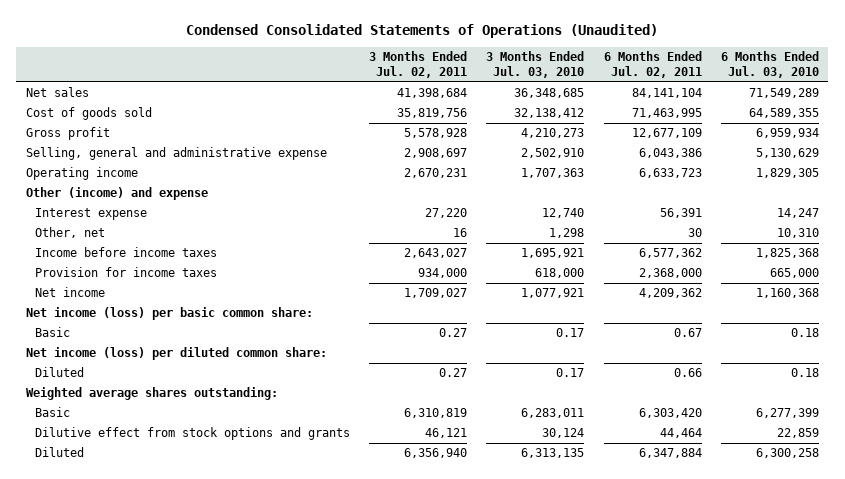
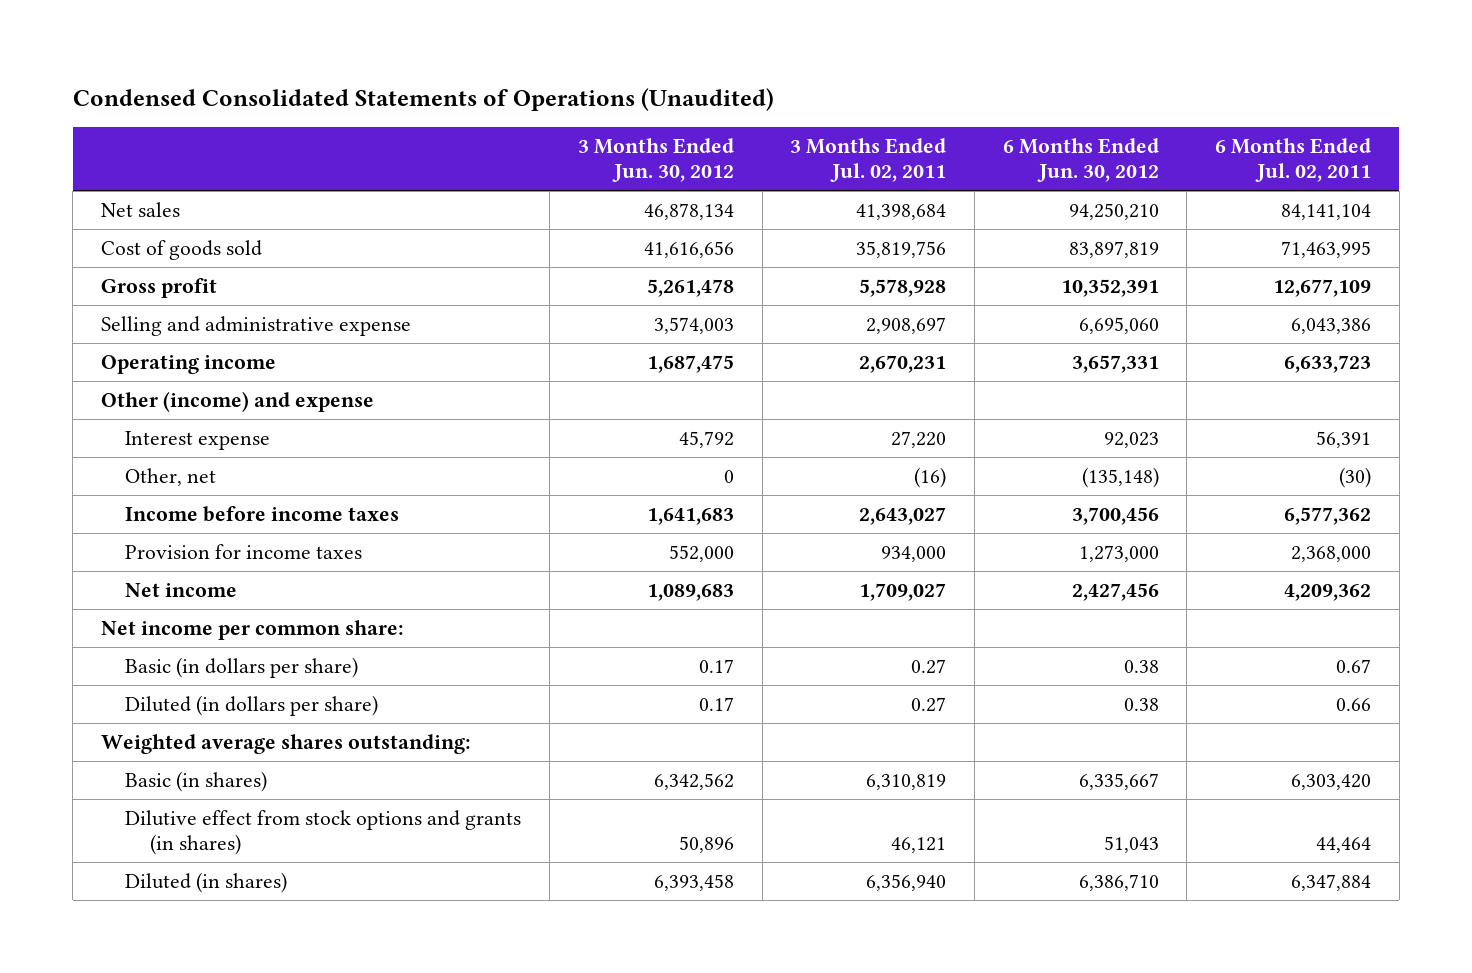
[486,50,585,79] 3 Months Ended Jul. 03, 2010 -> none
[720,50,819,79] 6 Months Ended Jul. 03, 2010 -> none
none -> [577,138,734,183] 3 Months Ended Jun. 30, 2012
none -> [1002,138,1159,183] 6 Months Ended Jun. 30, 2012
[26,147,328,161] Selling, general and administrative expense -> [101,315,412,336] Selling and administrative expense
[453,228,468,238] 16 -> [914,466,947,488] (16)
[687,228,702,238] 30 -> [1339,466,1372,488] (30)
[26,347,328,361] Net income (loss) per diluted common share: -> none
[26,307,314,321] Net income (loss) per basic common share: -> [101,619,405,640] Net income per common share:
[34,327,70,338] Basic -> [125,656,359,678] Basic (in dollars per share)
[34,367,84,378] Diluted -> [125,694,379,716] Diluted (in dollars per share)
[34,407,70,418] Basic -> [125,770,268,792] Basic (in shares)
[34,427,350,441] Dilutive effect from stock options and grants -> [125,809,522,855] Dilutive effect from stock options and grants (in shares)
[34,447,84,458] Diluted -> [125,871,288,893] Diluted (in shares)

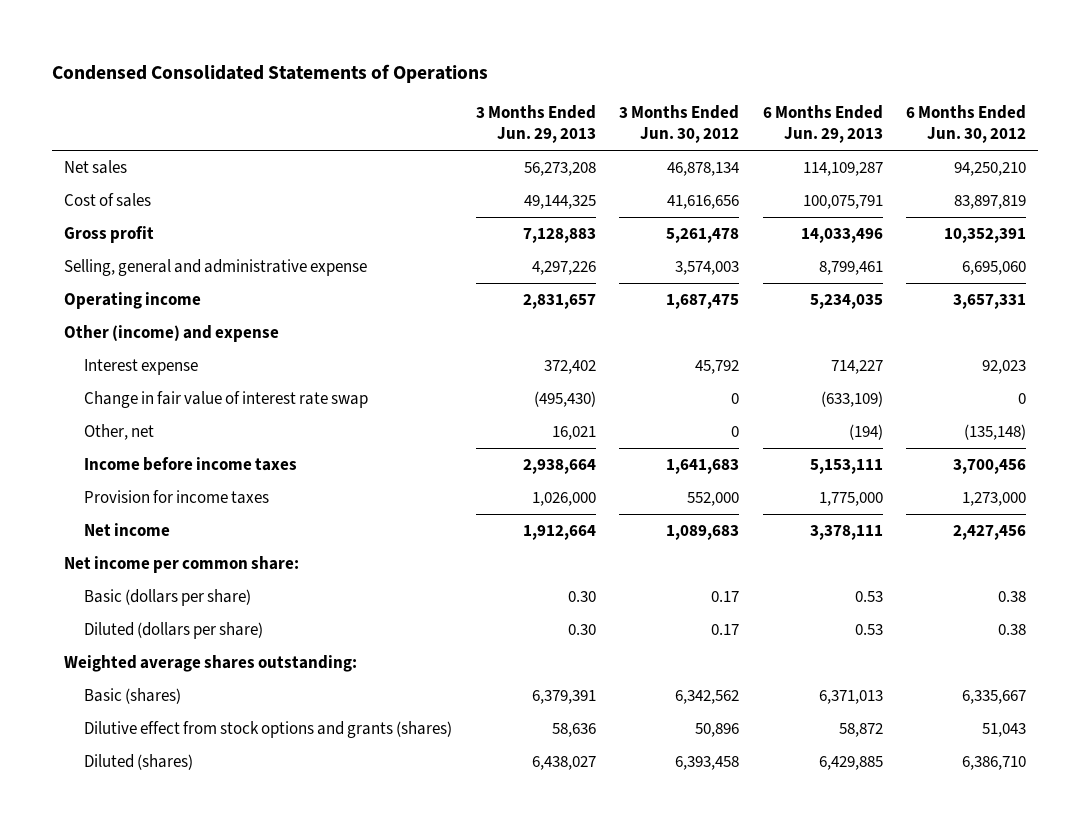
[72,88,774,112] Condensed Consolidated Statements of Operations (Unaudited) -> [52,63,489,83] Condensed Consolidated Statements of Operations
[790,138,947,183] 3 Months Ended Jul. 02, 2011 -> none
[1215,138,1372,183] 6 Months Ended Jul. 02, 2011 -> none
none -> [475,104,596,144] 3 Months Ended Jun. 29, 2013
none -> [762,104,883,144] 6 Months Ended Jun. 29, 2013
[101,239,263,260] Cost of goods sold -> [63,193,151,208] Cost of sales
[101,315,412,336] Selling and administrative expense -> [63,259,367,277] Selling, general and administrative expense
none -> [84,391,369,409] Change in fair value of interest rate swap
[125,656,359,678] Basic (in dollars per share) -> [84,589,252,607] Basic (dollars per share)
[125,694,379,716] Diluted (in dollars per share) -> [84,622,264,640] Diluted (dollars per share)
[125,770,268,792] Basic (in shares) -> [84,688,182,705] Basic (shares)
[125,809,522,855] Dilutive effect from stock options and grants (in shares) -> [84,721,453,739] Dilutive effect from stock options and grants (shares)
[125,871,288,893] Diluted (in shares) -> [84,754,194,771] Diluted (shares)

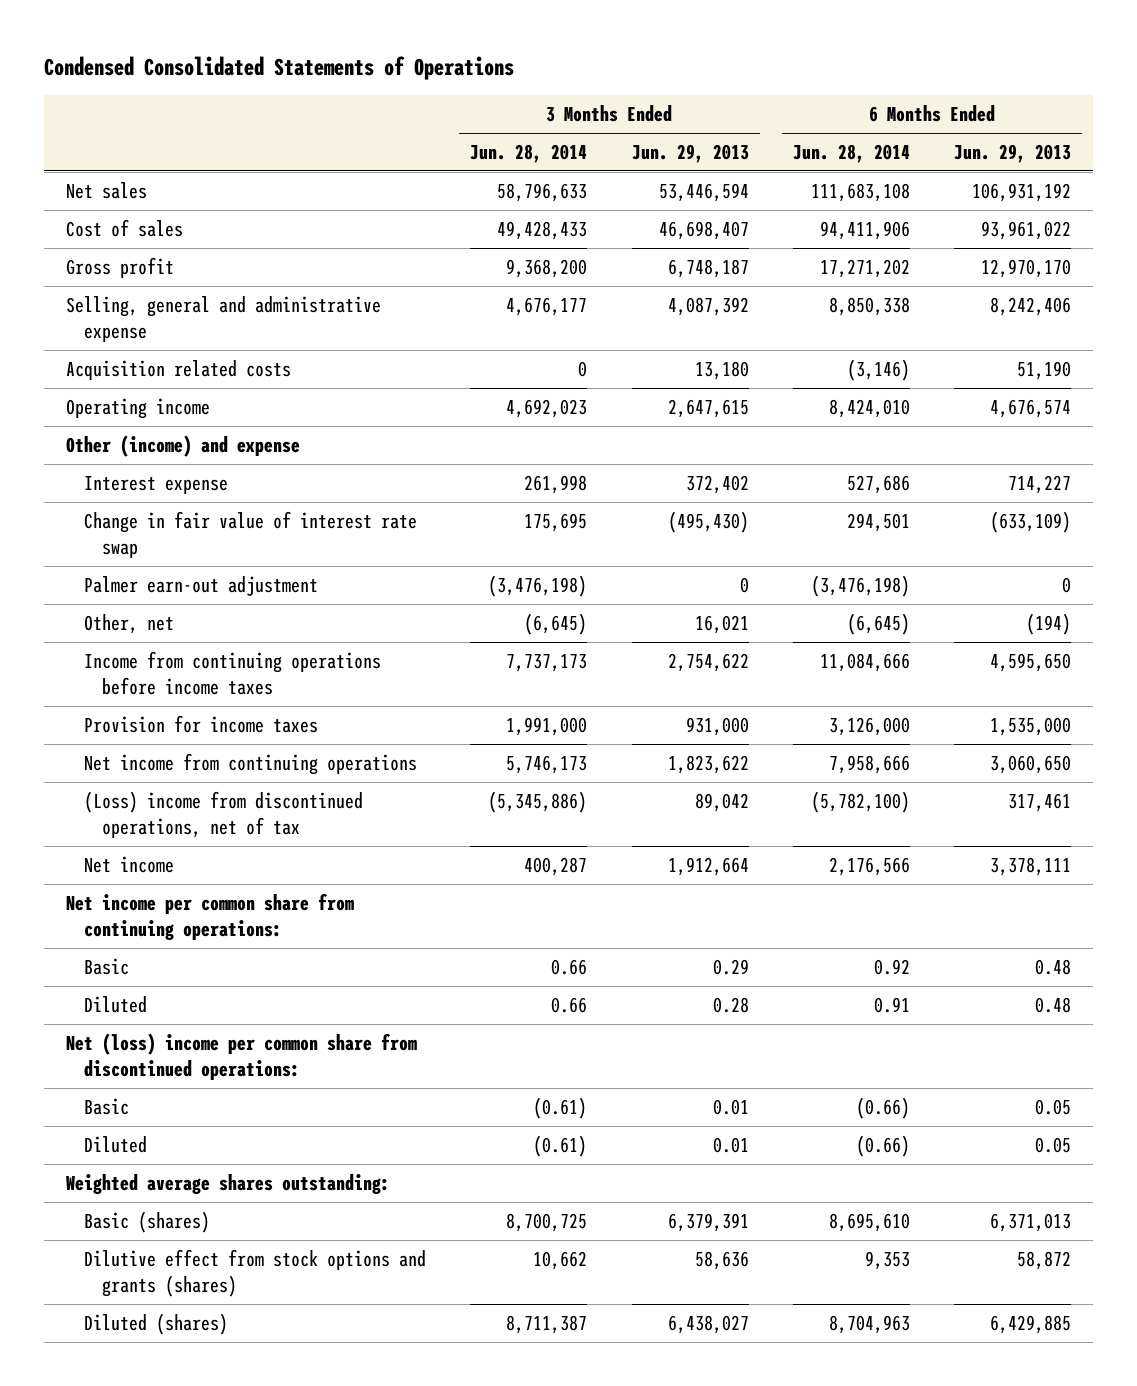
[619,104,740,144] 3 Months Ended Jun. 30, 2012 -> none
[906,104,1027,144] 6 Months Ended Jun. 30, 2012 -> none
none -> [470,143,588,163] Jun. 28, 2014
none -> [792,143,910,163] Jun. 28, 2014
[523,162,596,177] 56,273,208 -> [658,182,749,202] 53,446,594
[802,162,883,177] 114,109,287 -> [972,182,1072,202] 106,931,192
[523,195,596,210] 49,144,325 -> [658,220,749,240] 46,698,407
[802,195,883,210] 100,075,791 -> [981,220,1072,240] 93,961,022
[522,228,596,244] 7,128,883 -> [667,258,749,278] 6,748,187
[800,228,883,244] 14,033,496 -> [981,258,1072,278] 12,970,170
[531,261,596,276] 4,297,226 -> [667,296,749,316] 4,087,392
[818,261,883,276] 8,799,461 -> [990,296,1072,316] 8,242,406
none -> [66,359,292,380] Acquisition related costs
[522,294,596,310] 2,831,657 -> [667,398,749,418] 2,647,615
[809,294,883,310] 5,234,035 -> [990,398,1072,418] 4,676,574
none -> [83,575,318,596] Palmer earn-out adjustment
[84,457,298,472] Income before income taxes -> [83,650,381,695] Income from continuing operations before income taxes
[522,459,596,475] 2,938,664 -> [667,652,749,672] 2,754,622
[809,459,883,475] 5,153,111 -> [990,652,1072,672] 4,595,650
[531,492,596,507] 1,026,000 -> [685,716,749,736] 931,000
[818,492,883,507] 1,775,000 -> [990,716,1072,736] 1,535,000
none -> [83,752,417,775] Net income from continuing operations
none -> [83,790,363,838] (Loss) income from discontinued operations, net of tax
[84,589,252,607] Basic (dollars per share) -> none
[84,622,264,640] Diluted (dollars per share) -> none
[63,556,299,574] Net income per common share: -> [66,892,355,940] Net income per common share from continuing operations:
none -> [83,957,129,975] Basic
none -> [83,995,147,1013] Diluted
none -> [66,1032,418,1080] Net (loss) income per common share from discontinued operations:
none -> [83,1097,129,1115] Basic
none -> [83,1135,147,1153] Diluted

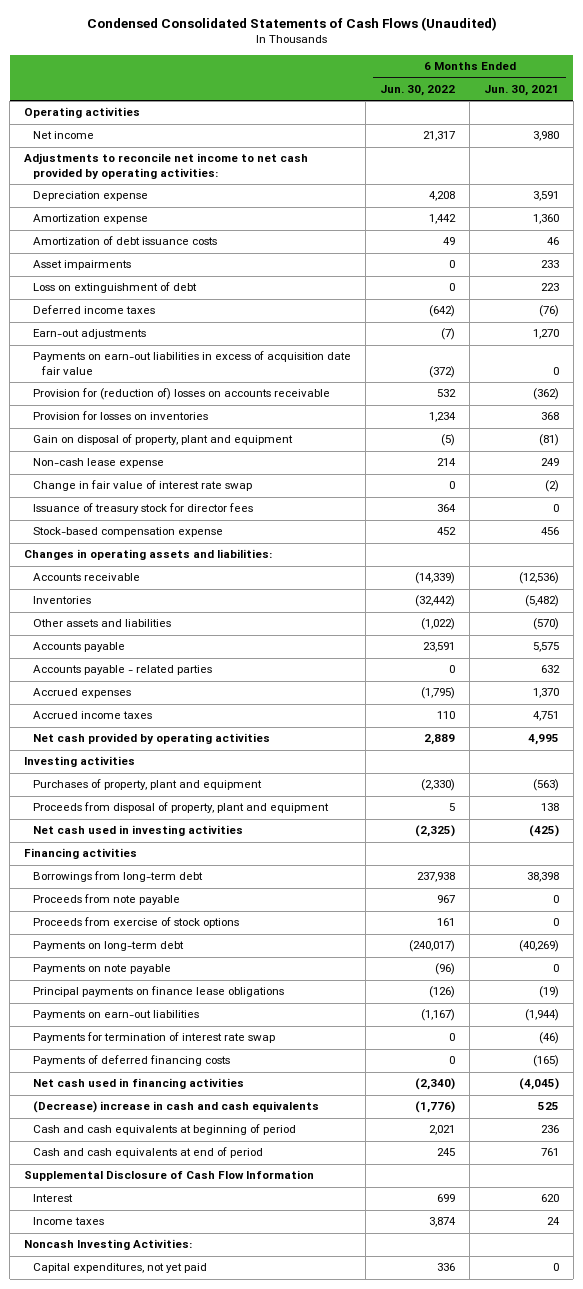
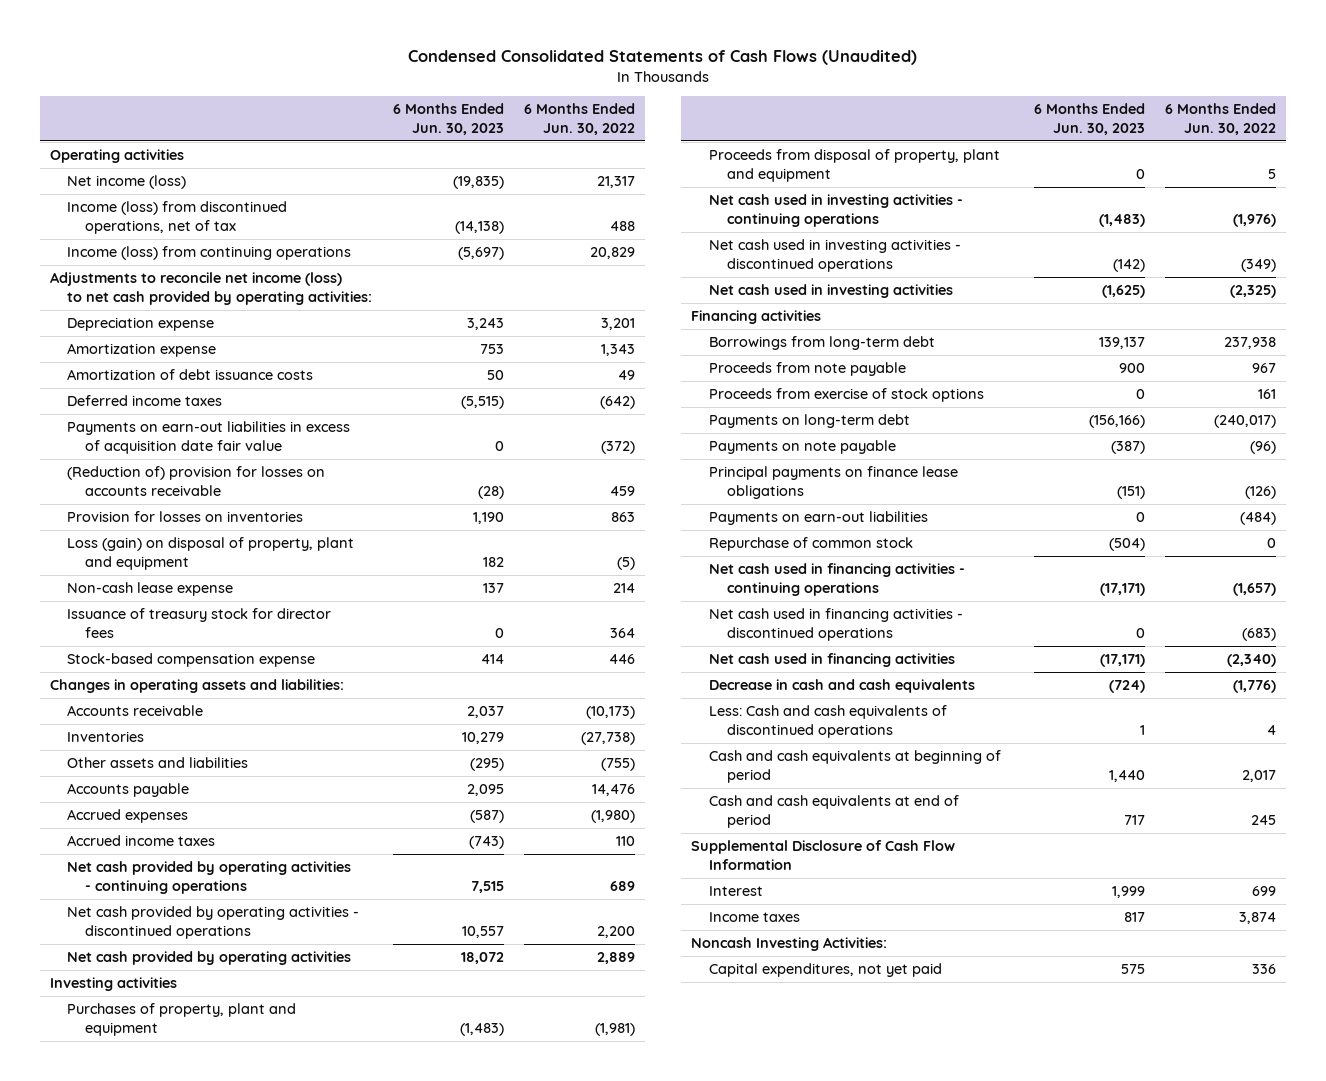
[484,85,560,97] Jun. 30, 2021 -> none
none -> [392,103,504,135] 6 Months Ended Jun. 30, 2023
[33,131,95,140] Net income -> [67,175,187,190] Net income (loss)
none -> [67,201,288,234] Income (loss) from discontinued operations, net of tax
none -> [67,246,352,261] Income (loss) from continuing operations
[24,153,309,179] Adjustments to reconcile net income to net cash provided by operating activities: -> [49,272,373,305] Adjustments to reconcile net income (loss) to net cash provided by operating activities:
[429,191,456,202] 4,208 -> [600,318,635,331] 3,201
[429,214,457,225] 1,442 -> [600,344,635,357] 1,343
[33,260,132,271] Asset impairments -> none
[33,282,198,294] Loss on extinguishment of debt -> none
[33,329,147,340] Earn-out adjustments -> none
[33,388,331,401] Provision for (reduction of) losses on accounts receivable -> [67,466,326,496] (Reduction of) provision for losses on accounts receivable
[437,389,457,398] 532 -> [609,485,635,496] 459
[429,412,457,423] 1,234 -> [610,512,635,523] 863
[33,434,294,446] Gain on disposal of property, plant and equipment -> [67,537,355,570] Loss (gain) on disposal of property, plant and equipment
[33,480,253,492] Change in fair value of interest rate swap -> none
[437,527,457,536] 452 -> [608,654,635,665] 446
[33,665,213,676] Accounts payable - related parties -> none
[415,572,456,585] (14,339) -> [585,706,635,720] (10,173)
[415,595,456,608] (32,442) -> [580,732,635,746] (27,738)
[421,618,456,631] (1,022) -> [600,758,635,772] (755)
[423,642,456,653] 23,591 -> [591,784,635,797] 14,476
[421,687,456,700] (1,795) -> [590,810,635,824] (1,980)
none -> [67,861,352,894] Net cash provided by operating activities - continuing operations
none -> [67,906,360,939] Net cash provided by operating activities - discontinued operations
[421,779,456,792] (2,330) -> [594,1022,635,1036] (1,981)
none -> [708,194,963,227] Net cash used in investing activities - continuing operations
none -> [708,239,961,272] Net cash used in investing activities - discontinued operations
[33,1032,276,1044] Payments for termination of interest rate swap -> none
[33,1055,231,1067] Payments of deferred financing costs -> none
[421,1009,456,1022] (1,167) -> [1240,512,1277,526] (484)
none -> [708,537,913,552] Repurchase of common stock
none -> [708,563,965,596] Net cash used in financing activities - continuing operations
none -> [708,608,963,641] Net cash used in financing activities - discontinued operations
[33,1101,320,1114] (Decrease) increase in cash and cash equivalents -> [708,679,975,694] Decrease in cash and cash equivalents
none -> [708,705,947,738] Less: Cash and cash equivalents of discontinued operations
[429,1125,456,1136] 2,021 -> [1242,769,1277,782] 2,017

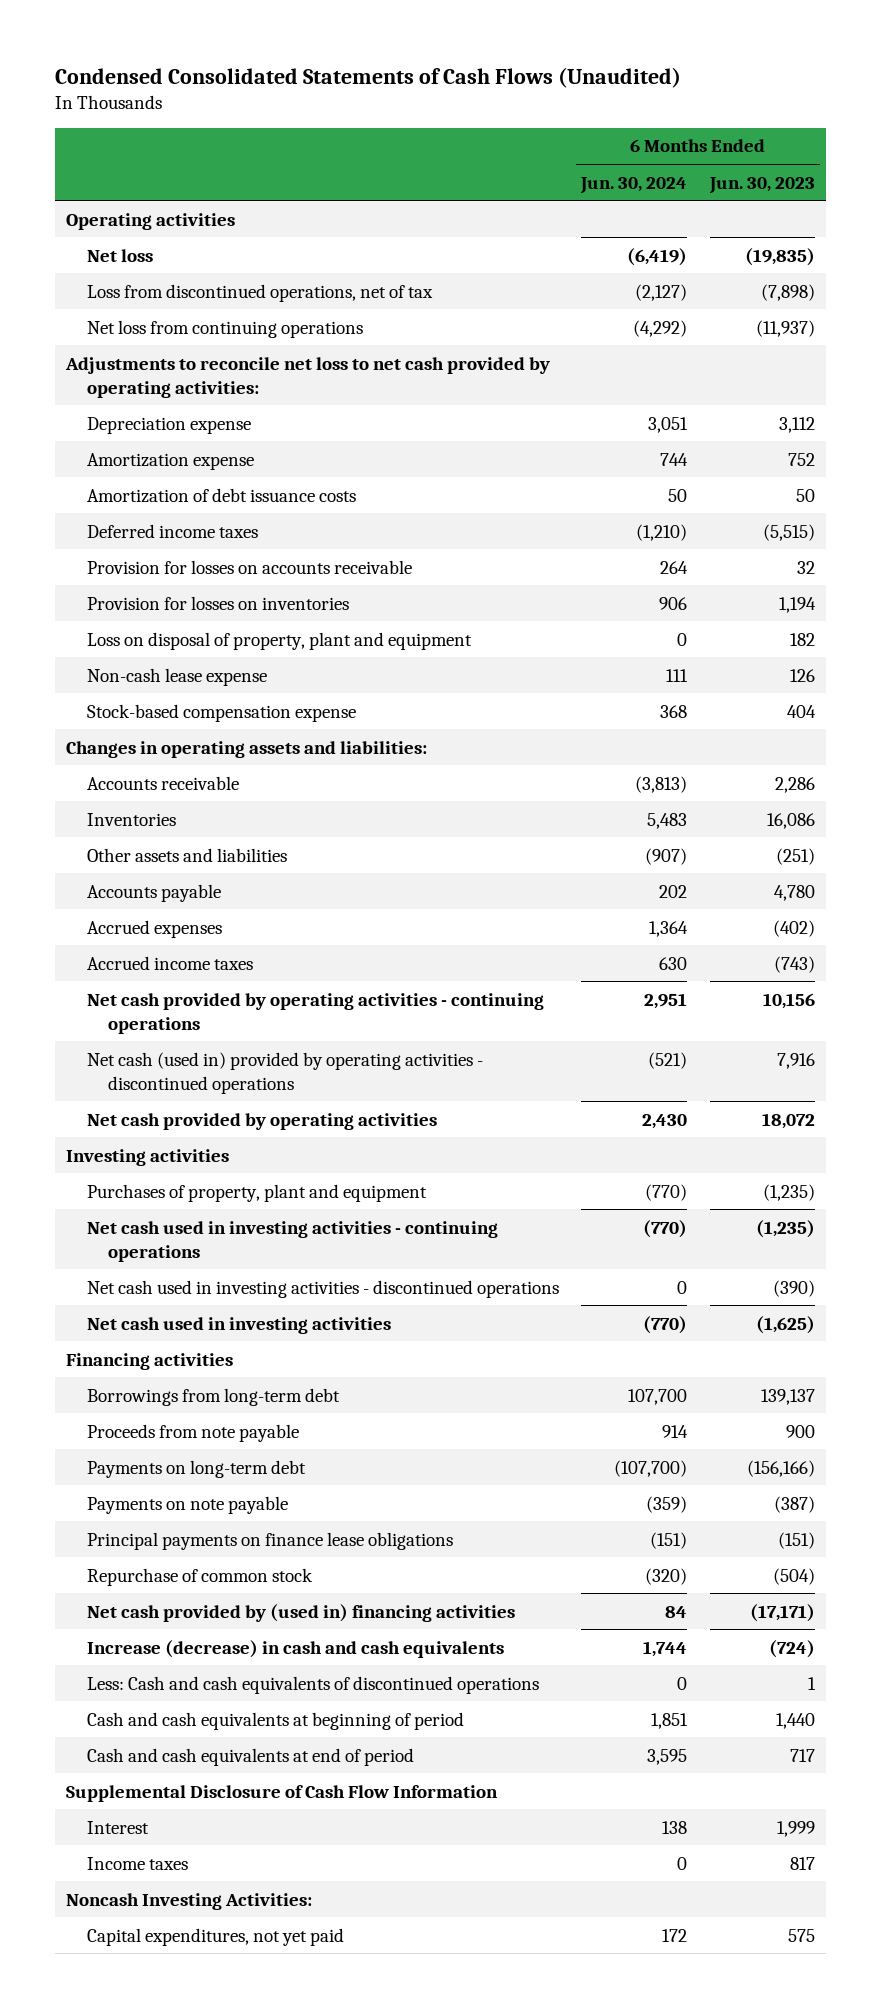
[523,103,635,135] 6 Months Ended Jun. 30, 2022 -> none
none -> [580,176,688,194] Jun. 30, 2024
[67,175,187,190] Net income (loss) -> [87,248,154,262] Net loss
[67,201,288,234] Income (loss) from discontinued operations, net of tax -> [87,283,434,302] Loss from discontinued operations, net of tax
[454,220,504,234] (14,138) -> [760,283,815,301] (7,898)
[67,246,352,261] Income (loss) from continuing operations -> [87,319,364,338] Net loss from continuing operations
[457,247,504,261] (5,697) -> [755,319,815,337] (11,937)
[49,272,373,305] Adjustments to reconcile net income (loss) to net cash provided by operating activities: -> [64,356,550,398] Adjustments to reconcile net loss to net cash provided by operating activities:
[466,318,504,331] 3,243 -> [778,416,815,433] 3,112
[479,344,504,355] 753 -> [787,452,815,466] 752
[67,421,351,454] Payments on earn-out liabilities in excess of acquisition date fair value -> none
[67,608,332,638] Issuance of treasury stock for director fees -> none
[67,466,326,496] (Reduction of) provision for losses on accounts receivable -> [87,559,413,574] Provision for losses on accounts receivable
[477,485,504,499] (28) -> [796,560,815,574] 32
[472,512,504,525] 1,190 -> [778,596,816,613] 1,194
[67,537,355,570] Loss (gain) on disposal of property, plant and equipment -> [87,631,473,650] Loss on disposal of property, plant and equipment
[482,583,504,594] 137 -> [789,668,815,682] 126
[480,654,504,665] 414 -> [786,704,816,718] 404
[466,706,504,719] 2,037 -> [774,776,815,793] 2,286
[461,732,504,745] 10,279 -> [766,812,815,829] 16,086
[469,758,504,772] (295) -> [775,847,815,865] (251)
[466,784,504,797] 2,095 -> [773,884,815,901] 4,780
[469,810,504,824] (587) -> [772,919,815,937] (402)
[470,880,504,893] 7,515 -> [762,992,815,1009] 10,156
[67,906,360,939] Net cash provided by operating activities - discontinued operations -> [87,1051,484,1094] Net cash (used in) provided by operating activities - discontinued operations
[461,925,504,938] 10,557 -> [776,1052,815,1069] 7,916
[708,149,1000,182] Proceeds from disposal of property, plant and equipment -> none
[459,1022,504,1036] (1,483) -> [762,1183,815,1201] (1,235)
[1099,213,1146,227] (1,483) -> [755,1219,815,1238] (1,235)
[1113,258,1146,272] (142) -> [772,1279,815,1297] (390)
[708,388,984,403] Proceeds from exercise of stock options -> none
[708,511,928,526] Payments on earn-out liabilities -> none
[708,563,965,596] Net cash used in financing activities - continuing operations -> none
[708,608,963,641] Net cash used in financing activities - discontinued operations -> none
[708,653,955,668] Net cash used in financing activities -> [87,1603,516,1622] Net cash provided by (used in) financing activities
[708,679,975,694] Decrease in cash and cash equivalents -> [87,1639,505,1658] Increase (decrease) in cash and cash equivalents

